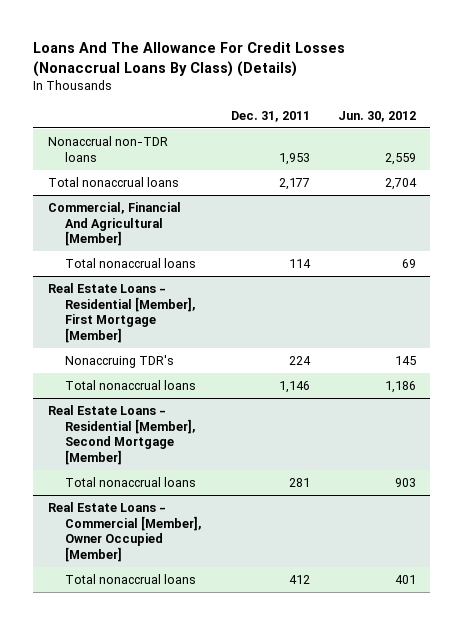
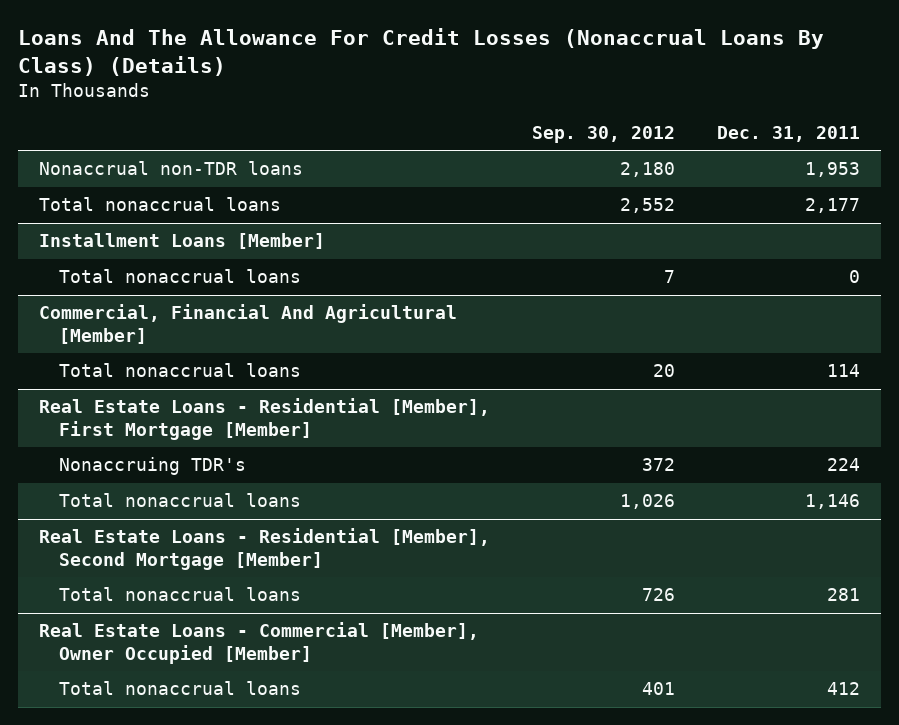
[338,110,417,122] Jun. 30, 2012 -> none
none -> [531,125,675,143] Sep. 30, 2012
none -> [38,233,325,250] Installment Loans [Member]
none -> [58,269,301,284] Total nonaccrual loans

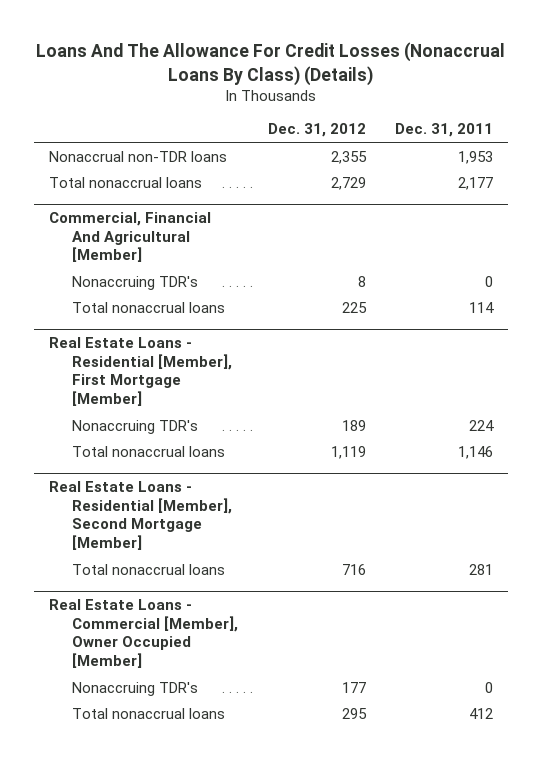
[531,125,675,143] Sep. 30, 2012 -> none
none -> [267,123,366,138] Dec. 31, 2012
[38,233,325,250] Installment Loans [Member] -> none
[58,269,301,284] Total nonaccrual loans -> none
none -> [72,275,199,290] Nonaccruing TDR's
none -> [72,681,199,696] Nonaccruing TDR's

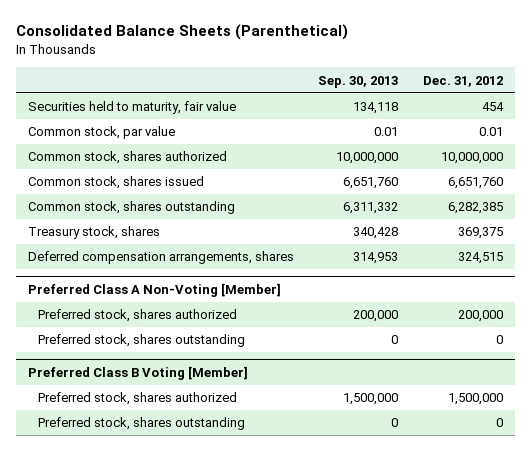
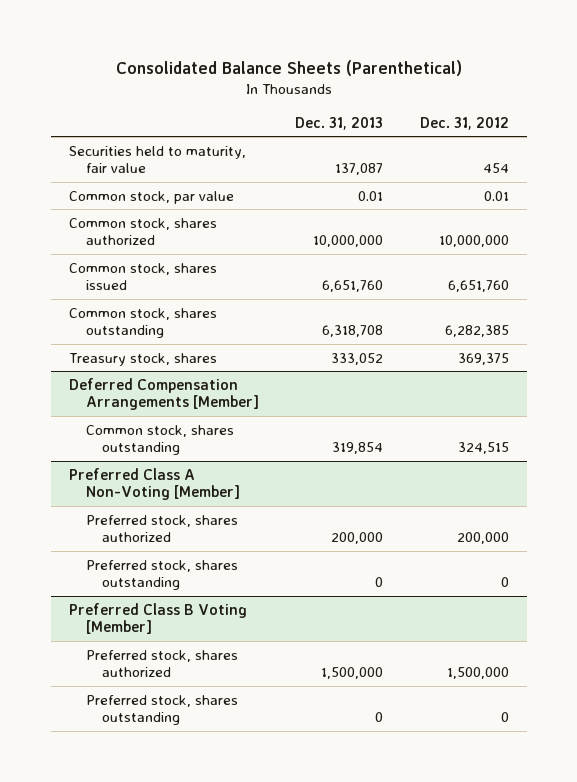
[318,75,399,88] Sep. 30, 2013 -> none
none -> [295,116,384,130] Dec. 31, 2013
none -> [68,377,259,411] Deferred Compensation Arrangements [Member]
[28,251,295,265] Deferred compensation arrangements, shares -> [85,424,234,456] Common stock, shares outstanding

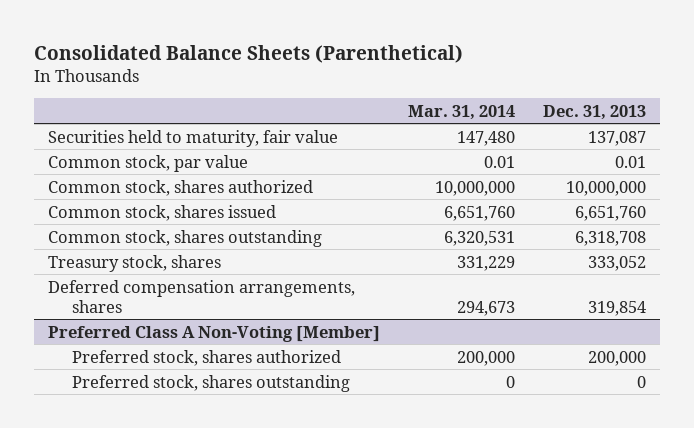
[419,116,509,130] Dec. 31, 2012 -> none
none -> [408,104,516,120] Mar. 31, 2014
[68,377,259,411] Deferred Compensation Arrangements [Member] -> none
[85,424,234,456] Common stock, shares outstanding -> [48,279,356,313] Deferred compensation arrangements, shares
[68,602,247,635] Preferred Class B Voting [Member] -> none
[85,649,238,678] Preferred stock, shares authorized -> none
[85,694,238,726] Preferred stock, shares outstanding -> none

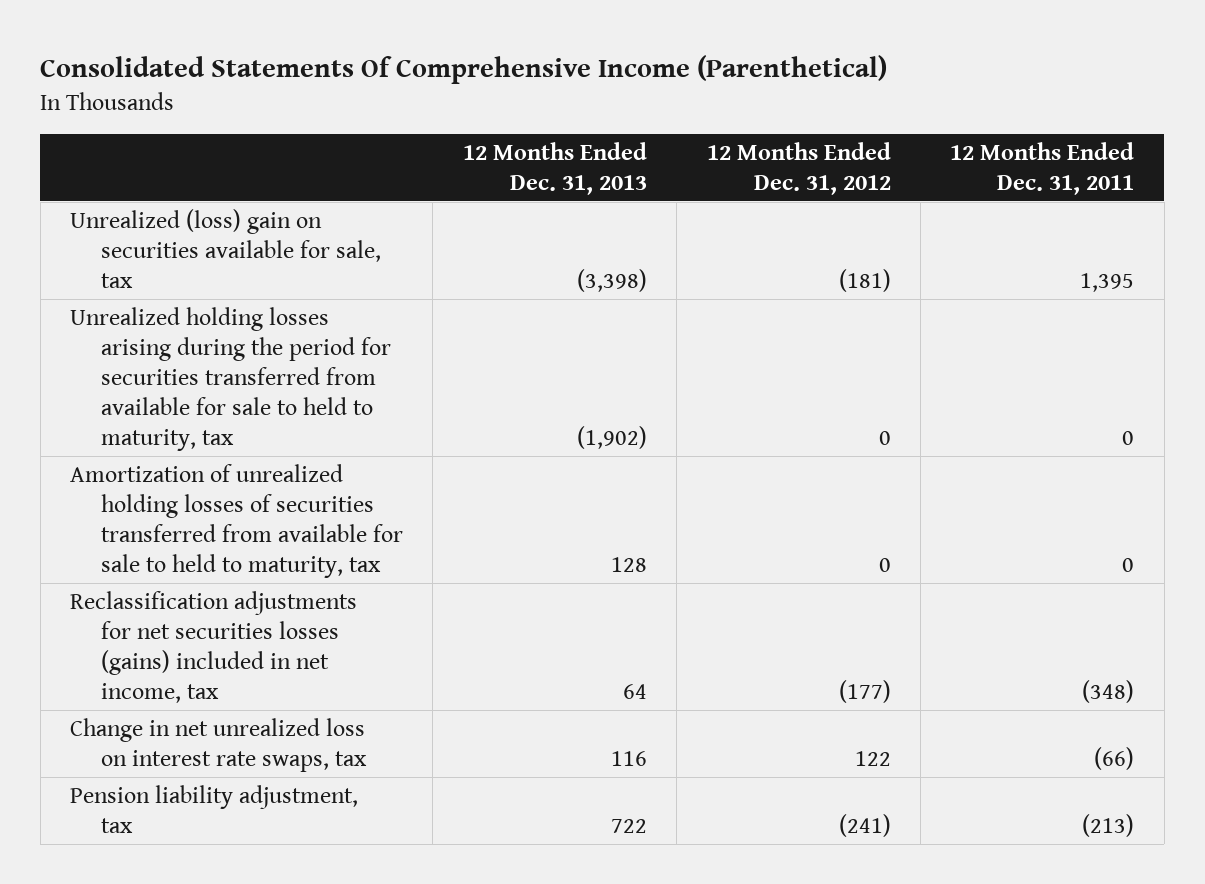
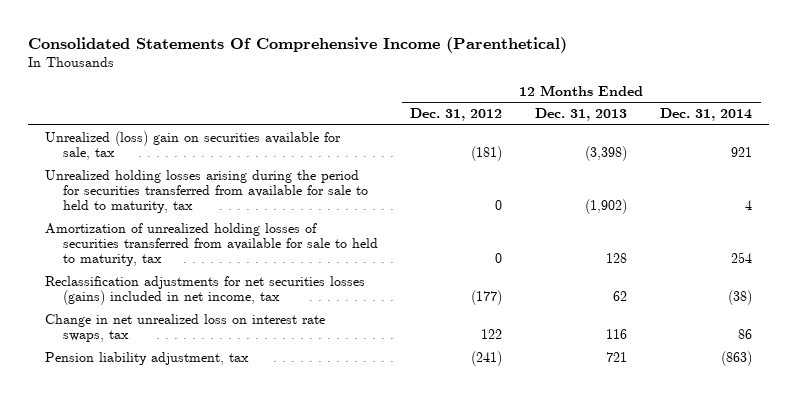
[950,141,1135,195] 12 Months Ended Dec. 31, 2011 -> none
none -> [660,108,753,122] Dec. 31, 2014
[622,683,647,699] 64 -> [613,291,628,302] 62
[610,819,647,834] 722 -> [606,351,628,362] 721

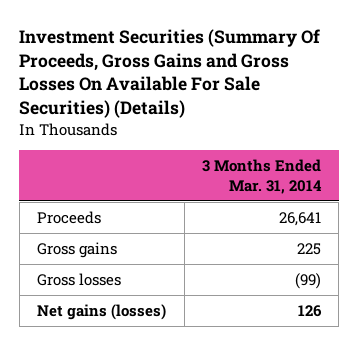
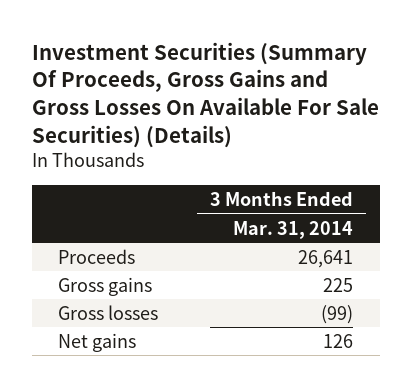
[37,304,167,321] Net gains (losses) -> [57,332,136,352] Net gains

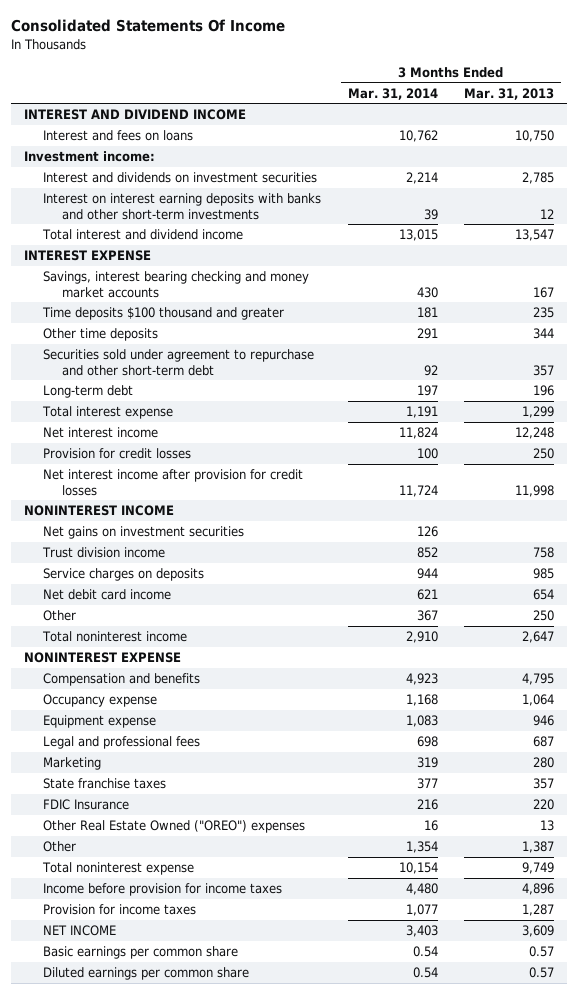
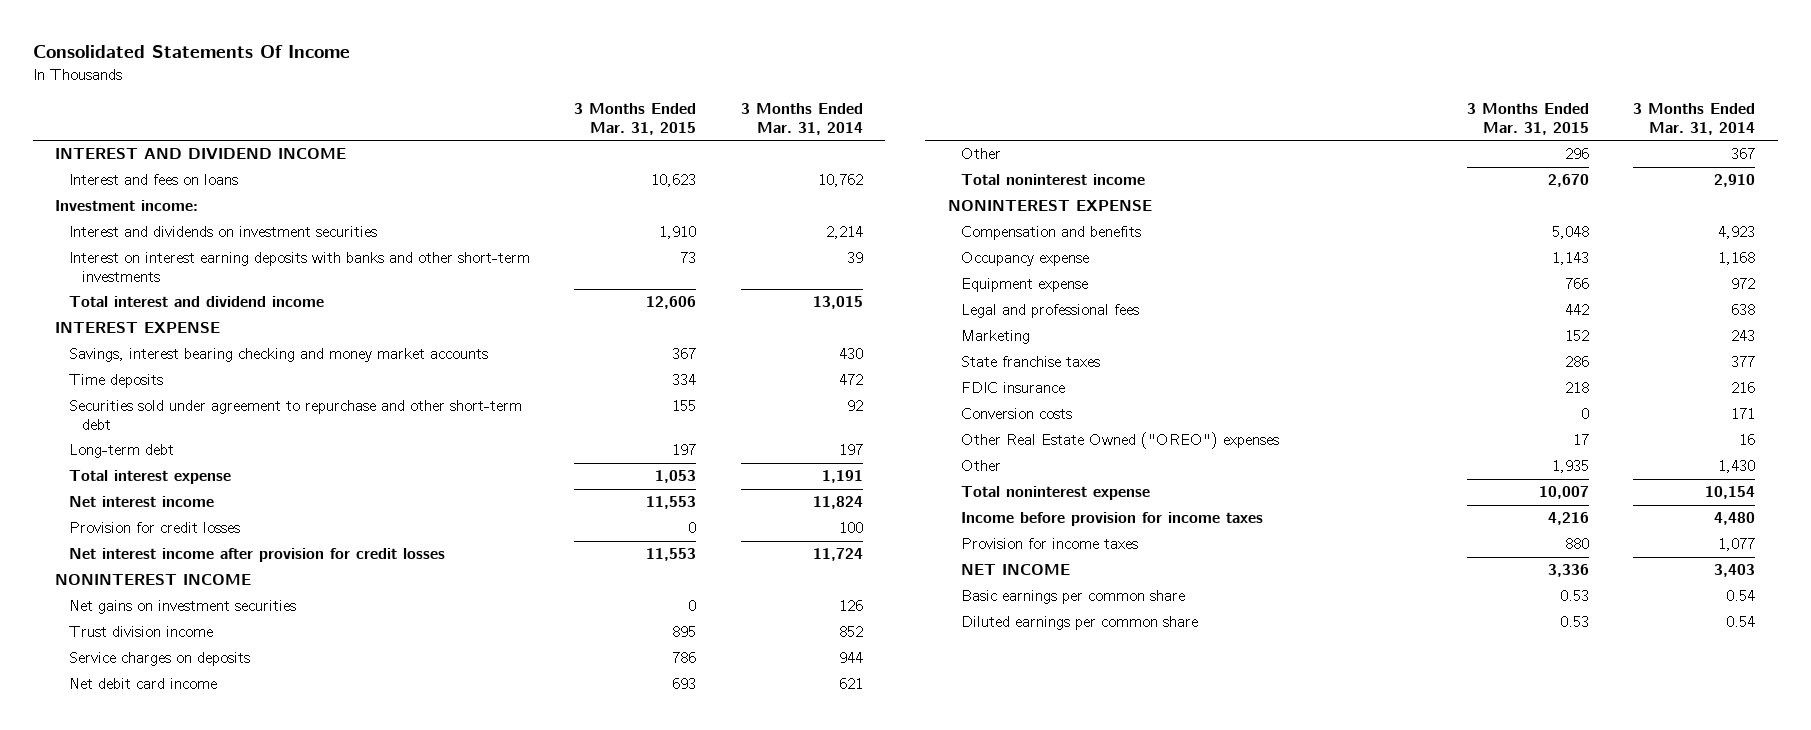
[464,87,555,100] Mar. 31, 2013 -> none
none -> [574,103,697,135] 3 Months Ended Mar. 31, 2015
[43,328,159,342] Other time deposits -> none
[42,307,285,321] Time deposits $100 thousand and greater -> [68,374,163,389] Time deposits
[416,307,438,319] 181 -> [839,374,864,386] 472
[405,715,438,728] 1,083 -> [1731,278,1756,290] 972
[416,736,438,748] 698 -> [1731,304,1756,316] 638
[416,757,438,769] 319 -> [1731,330,1756,342] 243
[43,799,130,811] FDIC Insurance -> [960,382,1065,394] FDIC insurance
none -> [960,408,1072,420] Conversion costs
[405,841,438,854] 1,354 -> [1718,460,1756,474] 1,430

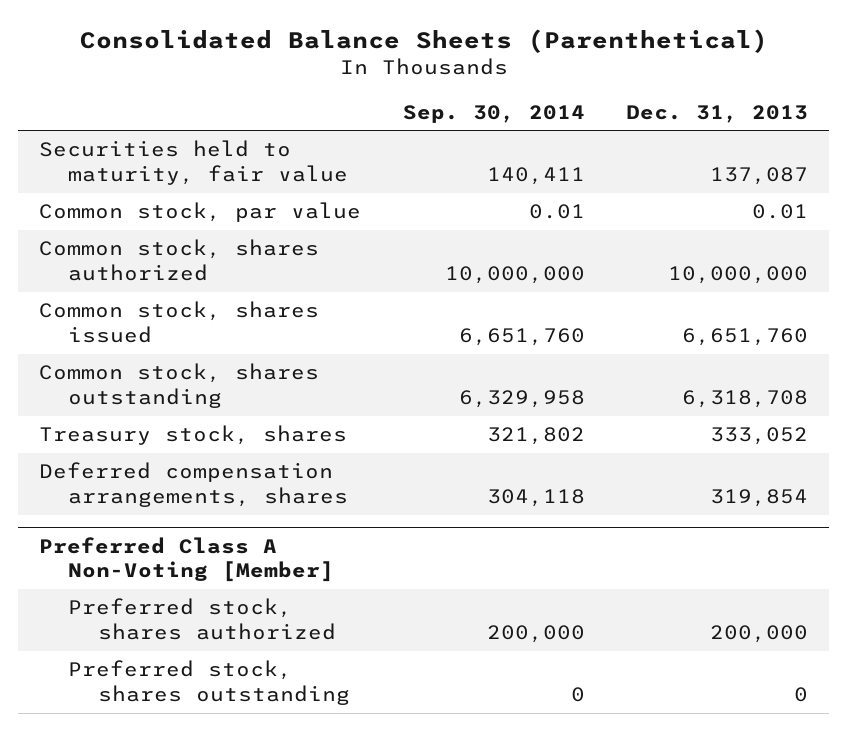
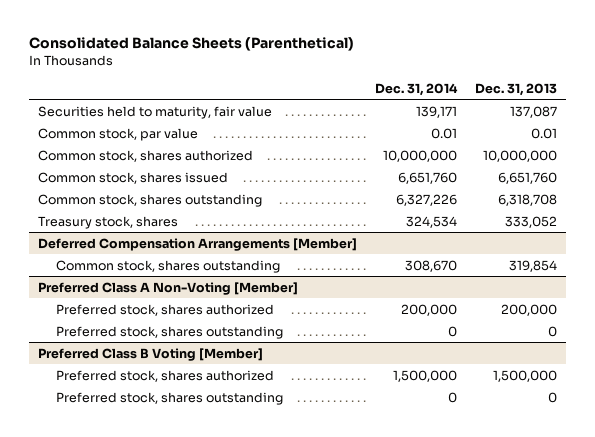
[402,104,585,123] Sep. 30, 2014 -> none
none -> [375,82,459,96] Dec. 31, 2014
none -> [38,237,358,251] Deferred Compensation Arrangements [Member]
[38,462,349,508] Deferred compensation arrangements, shares -> [56,259,281,273] Common stock, shares outstanding
none -> [38,347,264,361] Preferred Class B Voting [Member]
none -> [56,369,275,382] Preferred stock, shares authorized
none -> [56,391,284,405] Preferred stock, shares outstanding

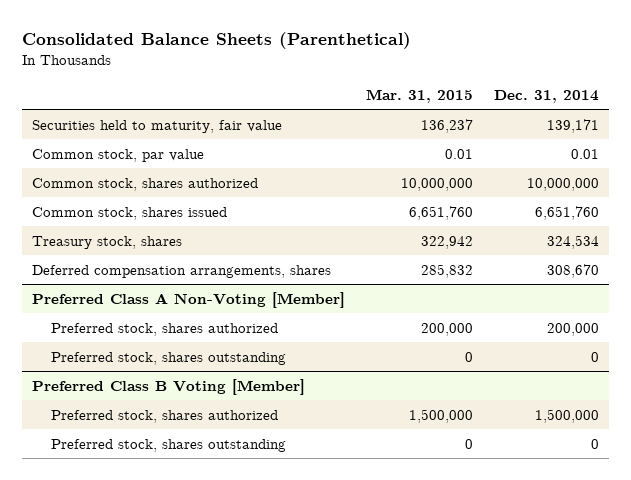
[474,82,557,96] Dec. 31, 2013 -> none
none -> [366,88,474,103] Mar. 31, 2015
[38,193,263,207] Common stock, shares outstanding -> none
[38,237,358,251] Deferred Compensation Arrangements [Member] -> none
[56,259,281,273] Common stock, shares outstanding -> [32,264,332,278] Deferred compensation arrangements, shares

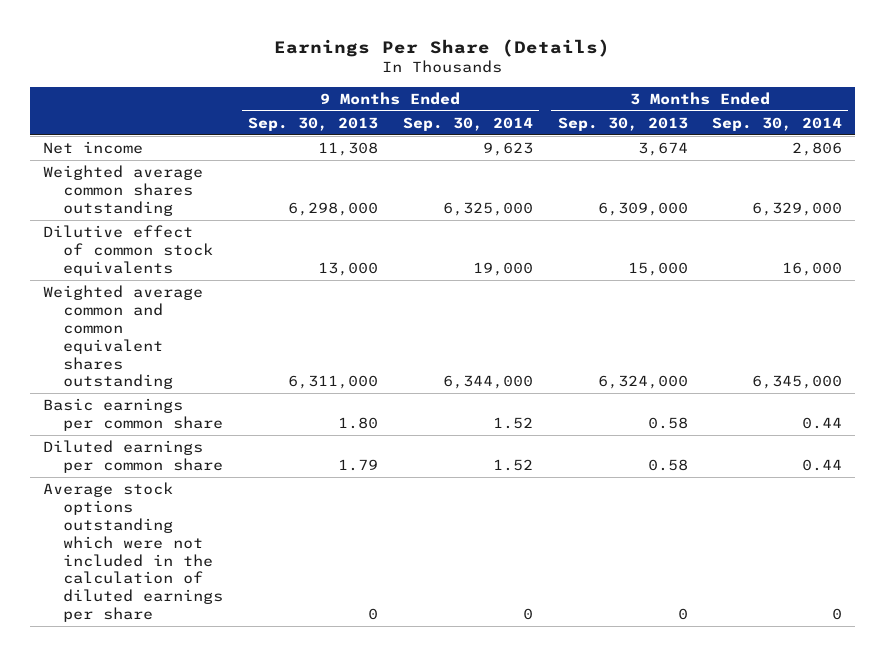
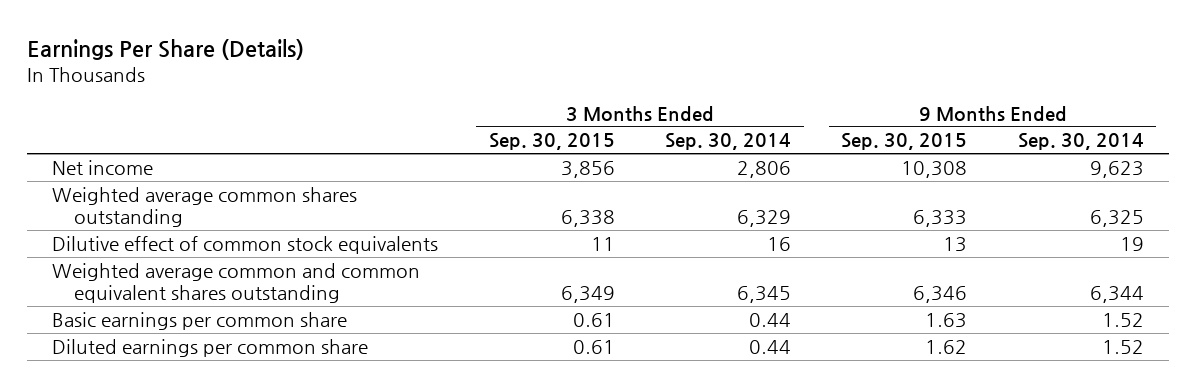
[247,116,378,131] Sep. 30, 2013 -> none
[557,116,688,131] Sep. 30, 2013 -> none
none -> [488,133,615,151] Sep. 30, 2015
none -> [841,133,968,151] Sep. 30, 2015
[442,201,533,216] 6,325,000 -> [1089,209,1144,227] 6,325
[752,201,843,216] 6,329,000 -> [737,209,792,227] 6,329
[472,261,533,276] 19,000 -> [1119,236,1144,251] 19
[782,261,843,276] 16,000 -> [767,236,792,251] 16
[442,375,533,390] 6,344,000 -> [1089,285,1144,303] 6,344
[752,375,843,390] 6,345,000 -> [737,285,792,303] 6,345
[42,482,224,623] Average stock options outstanding which were not included in the calculation of diluted earnings per share -> none

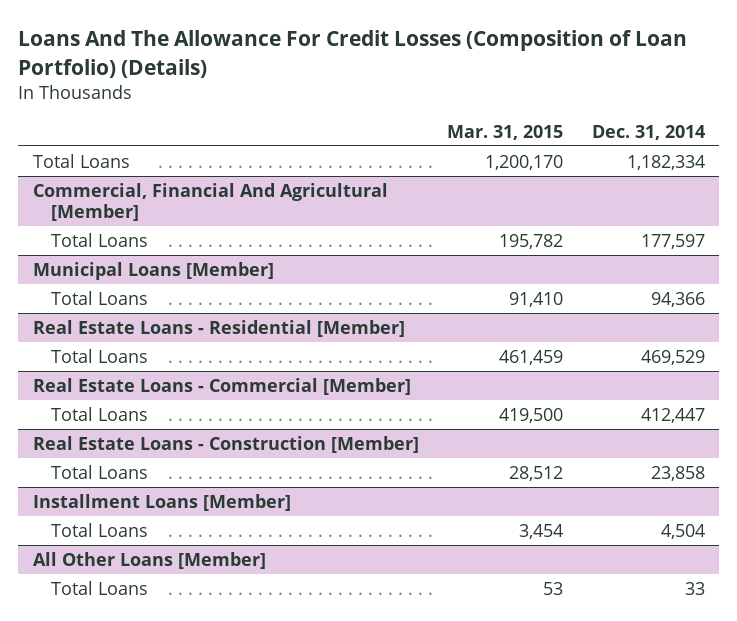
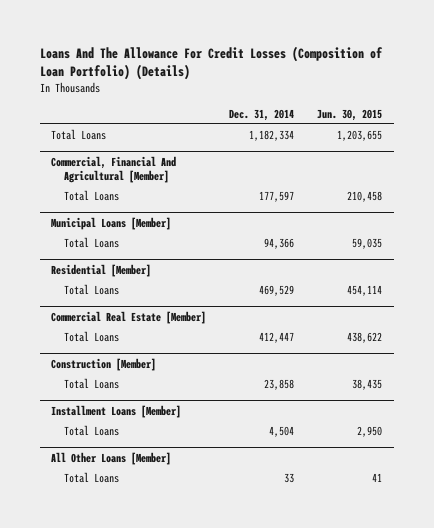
[447,125,564,141] Mar. 31, 2015 -> none
none -> [317,108,383,121] Jun. 30, 2015
[32,319,405,337] Real Estate Loans - Residential [Member] -> [51,264,152,278] Residential [Member]
[32,377,411,395] Real Estate Loans - Commercial [Member] -> [51,311,207,325] Commercial Real Estate [Member]
[32,435,419,453] Real Estate Loans - Construction [Member] -> [51,358,157,372] Construction [Member]

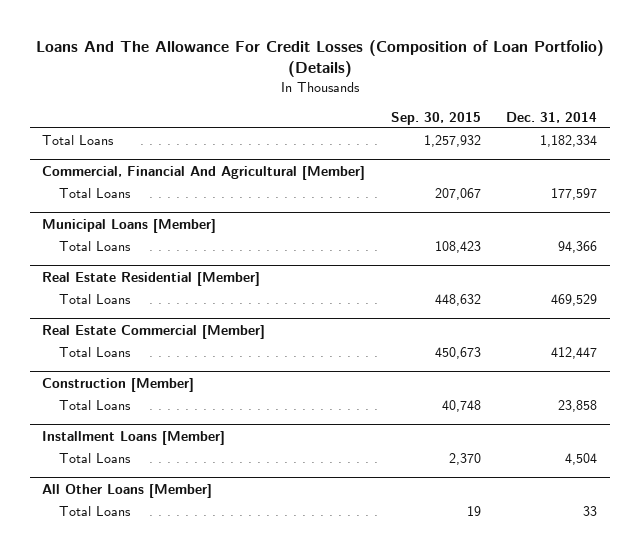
[317,108,383,121] Jun. 30, 2015 -> none
none -> [390,111,481,125] Sep. 30, 2015
[51,264,152,278] Residential [Member] -> [42,271,261,286] Real Estate Residential [Member]
[51,311,207,325] Commercial Real Estate [Member] -> [42,324,266,339] Real Estate Commercial [Member]

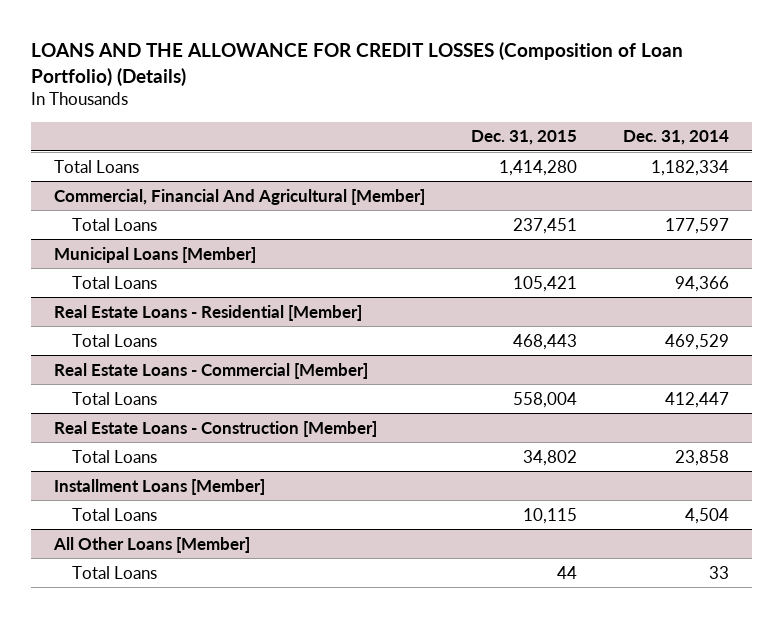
[35,39,604,78] Loans And The Allowance For Credit Losses (Composition of Loan Portfolio) (Details) -> [31,41,684,86] LOANS AND THE ALLOWANCE FOR CREDIT LOSSES (Composition of Loan Portfolio) (Details)
[390,111,481,125] Sep. 30, 2015 -> none
none -> [471,130,578,146] Dec. 31, 2015
[42,271,261,286] Real Estate Residential [Member] -> [54,304,363,321] Real Estate Loans - Residential [Member]
[42,324,266,339] Real Estate Commercial [Member] -> [54,362,369,379] Real Estate Loans - Commercial [Member]
[42,377,195,392] Construction [Member] -> [54,420,378,437] Real Estate Loans - Construction [Member]

